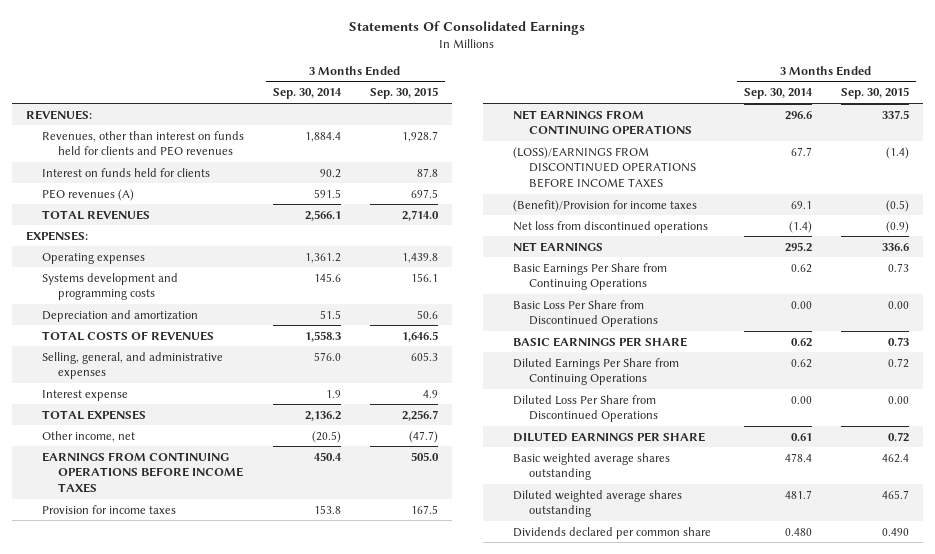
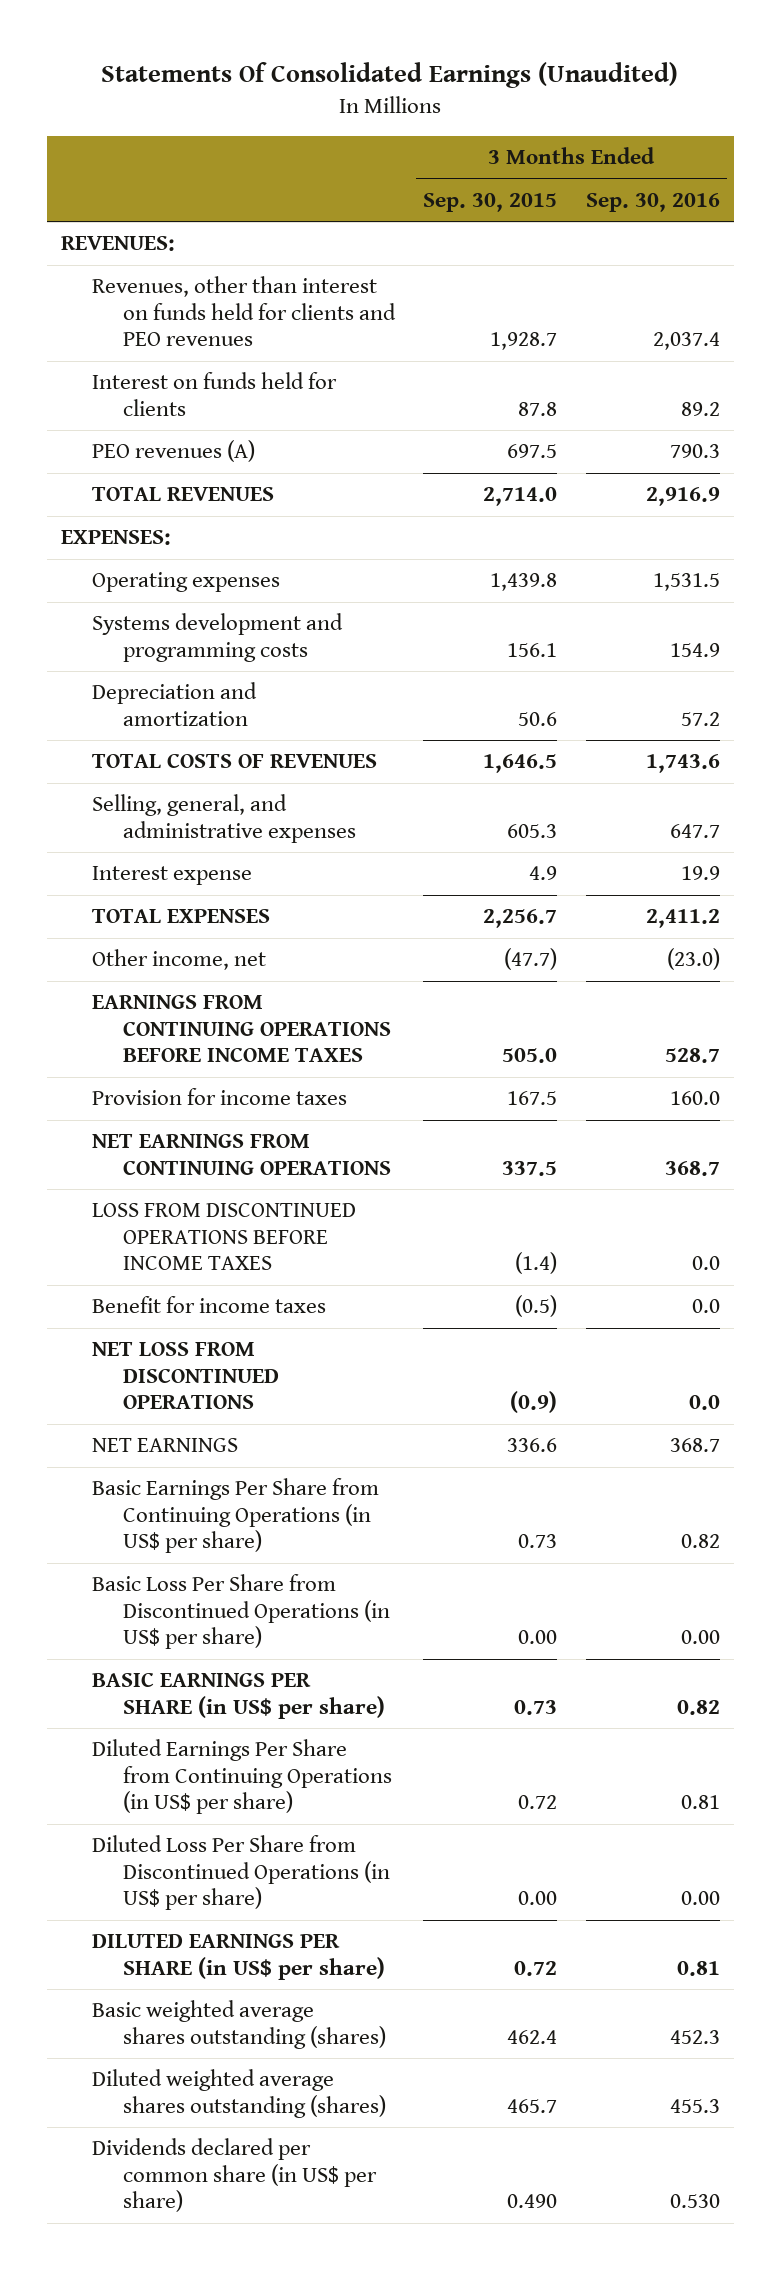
[349,21,586,36] Statements Of Consolidated Earnings -> [101,62,679,89] Statements Of Consolidated Earnings (Unaudited)
[272,88,342,100] Sep. 30, 2014 -> none
none -> [585,192,720,212] Sep. 30, 2016
[513,146,697,188] (LOSS)/EARNINGS FROM DISCONTINUED OPERATIONS BEFORE INCOME TAXES -> [91,1203,356,1271] LOSS FROM DISCONTINUED OPERATIONS BEFORE INCOME TAXES
[513,199,698,212] (Benefit)/Provision for income taxes -> [91,1296,326,1314] Benefit for income taxes
[513,220,709,233] Net loss from discontinued operations -> [91,1342,279,1410] NET LOSS FROM DISCONTINUED OPERATIONS
[513,262,668,291] Basic Earnings Per Share from Continuing Operations -> [91,1478,379,1554] Basic Earnings Per Share from Continuing Operations (in US$ per share)
[513,299,659,328] Basic Loss Per Share from Discontinued Operations -> [91,1574,390,1650] Basic Loss Per Share from Discontinued Operations (in US$ per share)
[513,336,688,347] BASIC EARNINGS PER SHARE -> [91,1672,385,1719] BASIC EARNINGS PER SHARE (in US$ per share)
[513,357,680,386] Diluted Earnings Per Share from Continuing Operations -> [91,1739,392,1815] Diluted Earnings Per Share from Continuing Operations (in US$ per share)
[513,394,659,423] Diluted Loss Per Share from Discontinued Operations -> [91,1835,390,1911] Diluted Loss Per Share from Discontinued Operations (in US$ per share)
[513,431,706,442] DILUTED EARNINGS PER SHARE -> [91,1934,385,1980] DILUTED EARNINGS PER SHARE (in US$ per share)
[513,452,671,481] Basic weighted average shares outstanding -> [91,2000,386,2049] Basic weighted average shares outstanding (shares)
[513,489,683,518] Diluted weighted average shares outstanding -> [91,2069,386,2118] Diluted weighted average shares outstanding (shares)
[513,526,712,539] Dividends declared per common share -> [91,2138,377,2213] Dividends declared per common share (in US$ per share)

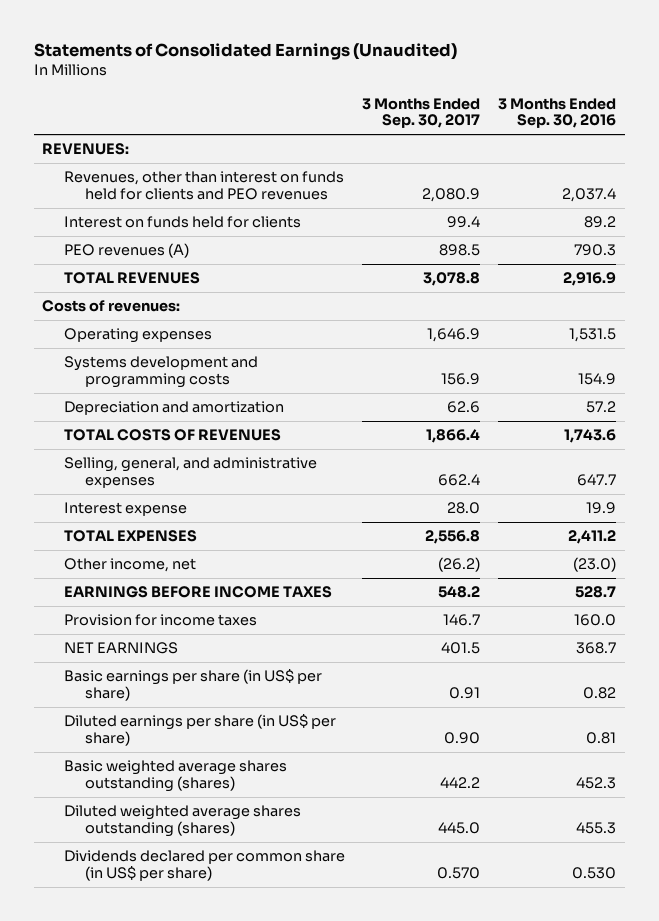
[101,62,679,89] Statements Of Consolidated Earnings (Unaudited) -> [33,42,457,60] Statements of Consolidated Earnings (Unaudited)
[423,192,558,212] Sep. 30, 2015 -> none
none -> [362,97,481,129] 3 Months Ended Sep. 30, 2017
[60,530,171,546] EXPENSES: -> none
none -> [42,300,181,313] Costs of revenues:
[91,995,391,1063] EARNINGS FROM CONTINUING OPERATIONS BEFORE INCOME TAXES -> [63,586,332,599] EARNINGS BEFORE INCOME TAXES
[91,1134,391,1175] NET EARNINGS FROM CONTINUING OPERATIONS -> none
[91,1203,356,1271] LOSS FROM DISCONTINUED OPERATIONS BEFORE INCOME TAXES -> none
[91,1296,326,1314] Benefit for income taxes -> none
[91,1342,279,1410] NET LOSS FROM DISCONTINUED OPERATIONS -> none
[91,1478,379,1554] Basic Earnings Per Share from Continuing Operations (in US$ per share) -> none
[91,1574,390,1650] Basic Loss Per Share from Discontinued Operations (in US$ per share) -> none
[91,1739,392,1815] Diluted Earnings Per Share from Continuing Operations (in US$ per share) -> none
[91,1835,390,1911] Diluted Loss Per Share from Discontinued Operations (in US$ per share) -> none
[91,1672,385,1719] BASIC EARNINGS PER SHARE (in US$ per share) -> [63,669,322,701] Basic earnings per share (in US$ per share)
[91,1934,385,1980] DILUTED EARNINGS PER SHARE (in US$ per share) -> [63,714,336,746] Diluted earnings per share (in US$ per share)

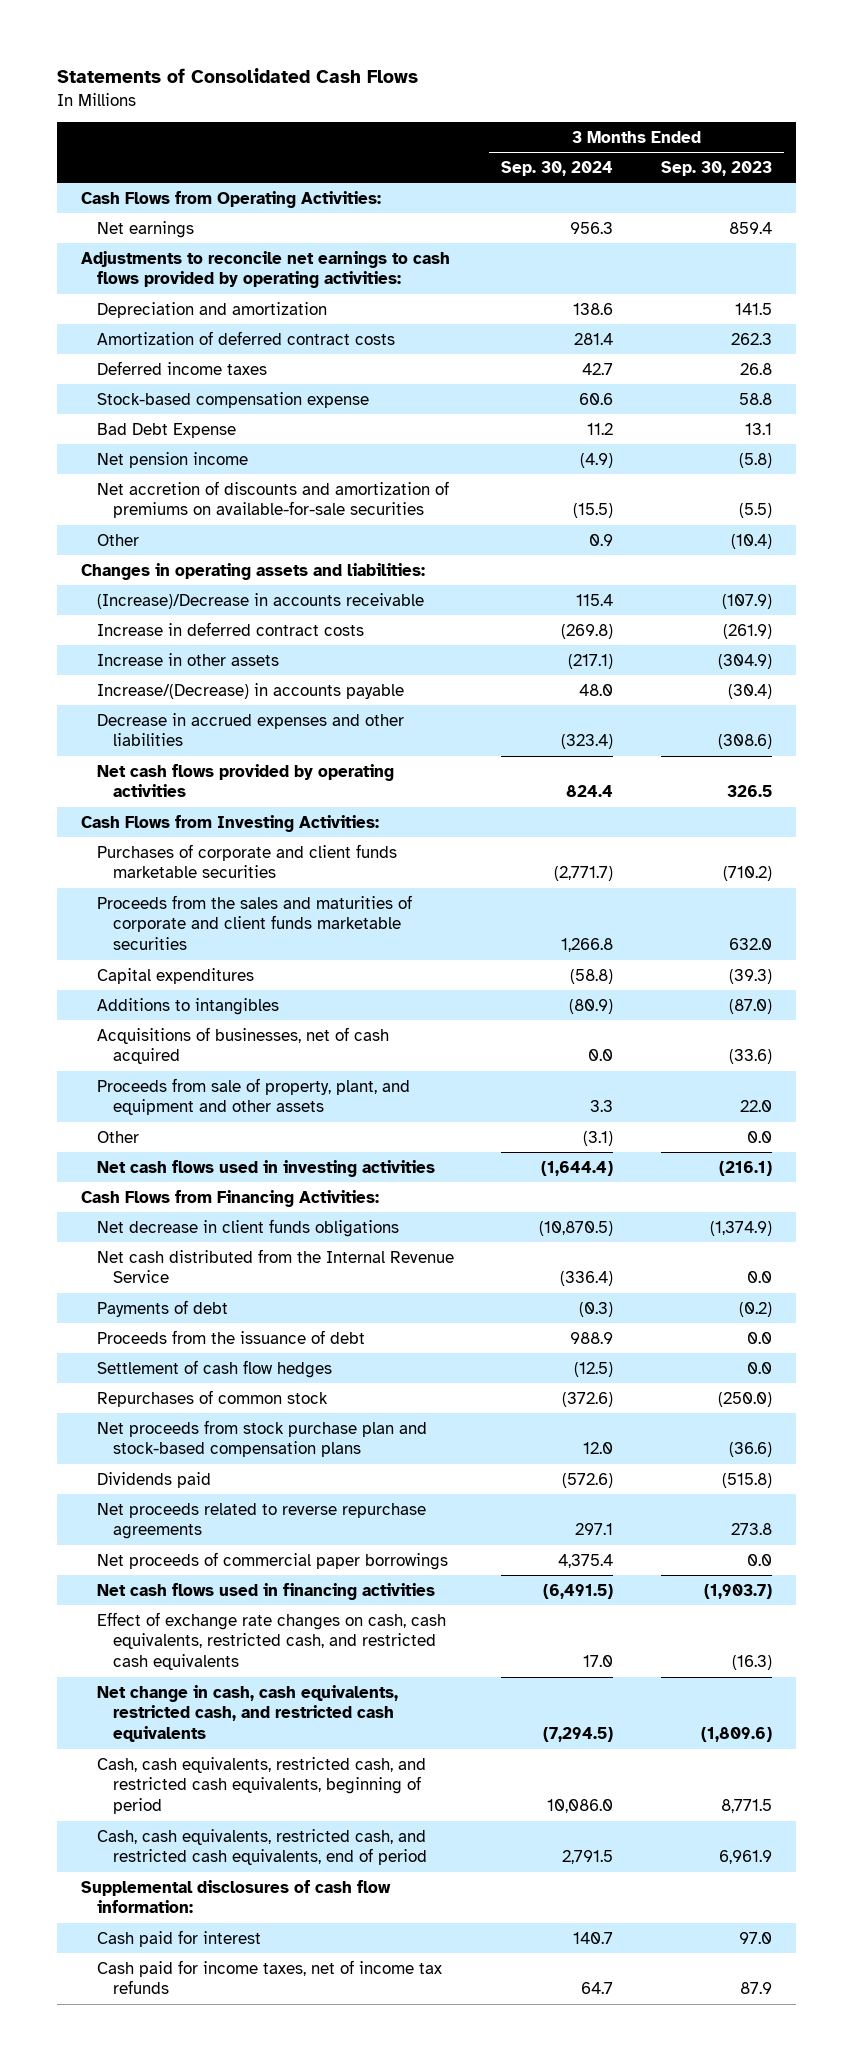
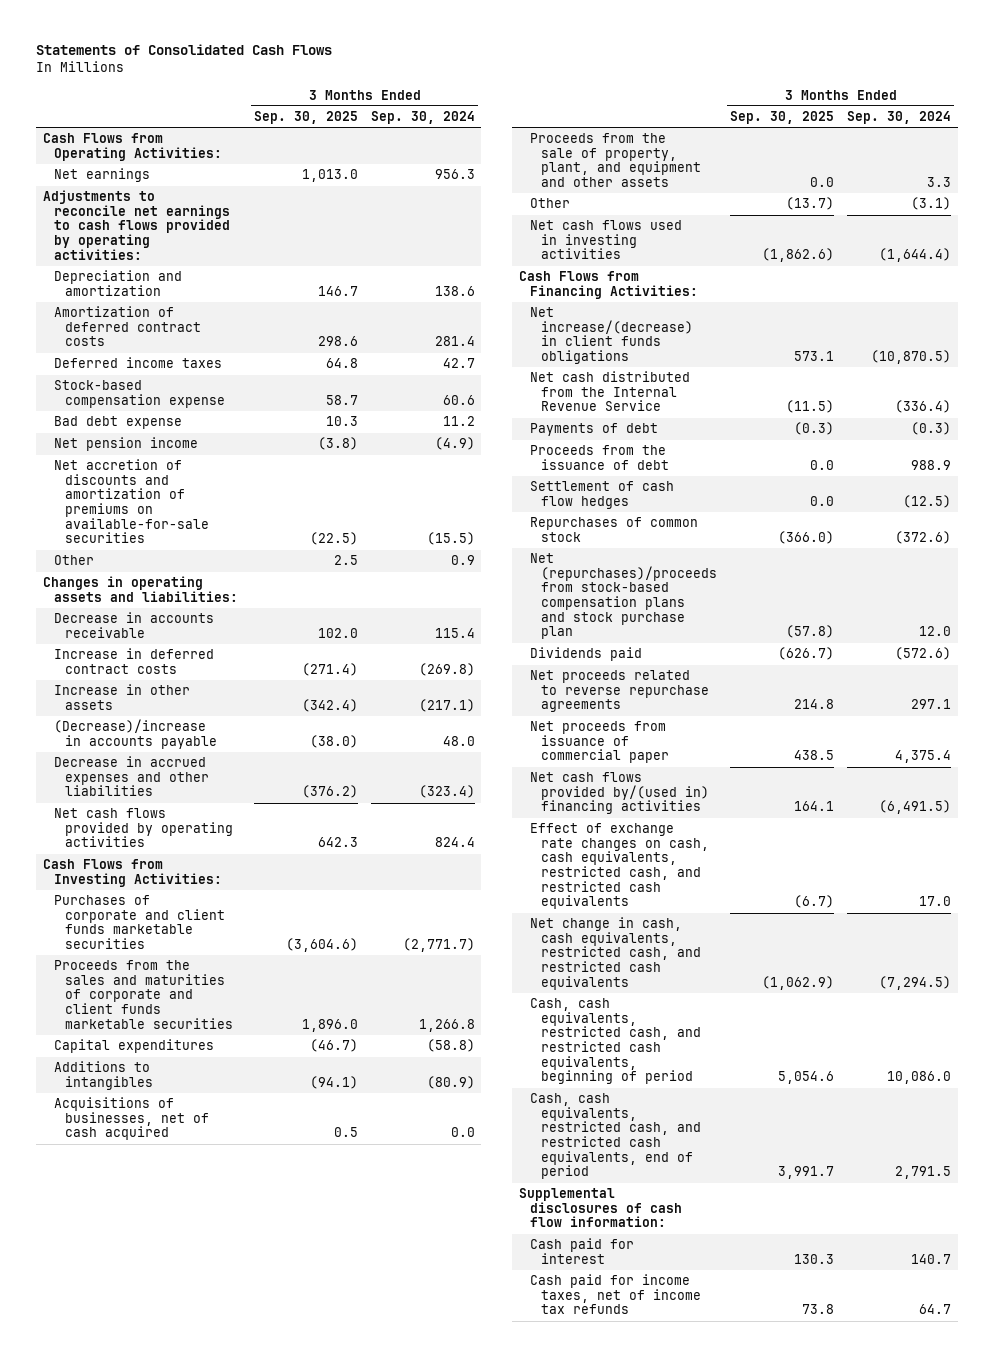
[660,161,772,177] Sep. 30, 2023 -> none
none -> [254,111,359,125] Sep. 30, 2025
[96,422,236,438] Bad Debt Expense -> [53,416,182,430] Bad debt expense
[96,592,424,609] (Increase)/Decrease in accounts receivable -> [53,612,214,638] Decrease in accounts receivable
[96,682,404,699] Increase/(Decrease) in accounts payable -> [53,719,218,749] (Decrease)/increase in accounts payable
[96,1077,410,1116] Proceeds from sale of property, plant, and equipment and other assets -> [530,133,702,188] Proceeds from the sale of property, plant, and equipment and other assets
[96,1218,399,1237] Net decrease in client funds obligations -> [530,307,694,365] Net increase/(decrease) in client funds obligations
[96,1419,427,1458] Net proceeds from stock purchase plan and stock-based compensation plans -> [530,553,718,640] Net (repurchases)/proceeds from stock-based compensation plans and stock purchase plan
[96,1551,448,1570] Net proceeds of commercial paper borrowings -> [530,721,670,764] Net proceeds from issuance of commercial paper
[96,1582,435,1600] Net cash flows used in financing activities -> [530,772,710,815] Net cash flows provided by/(used in) financing activities

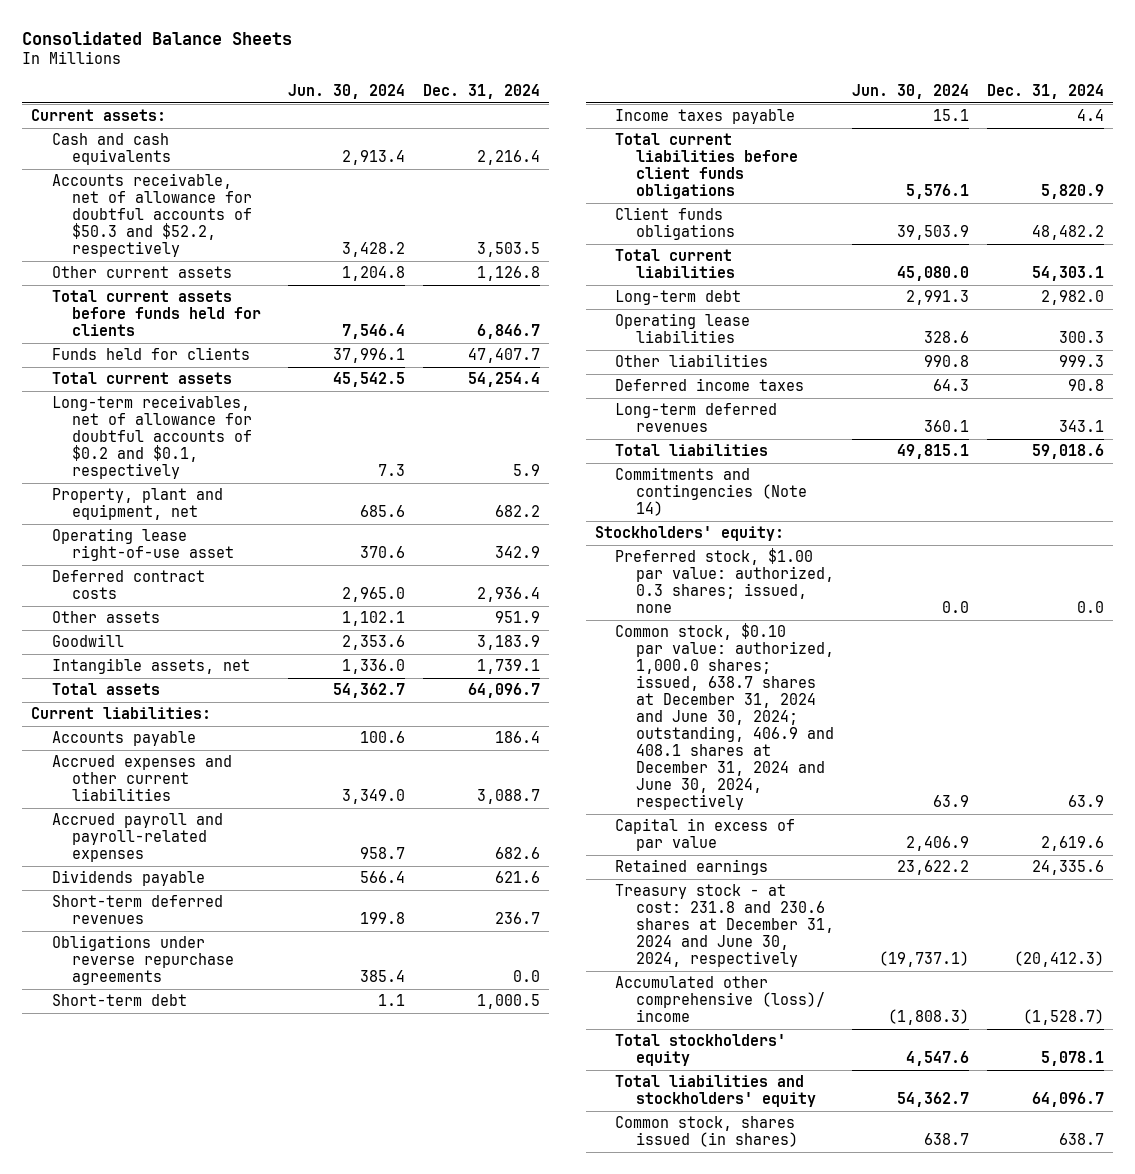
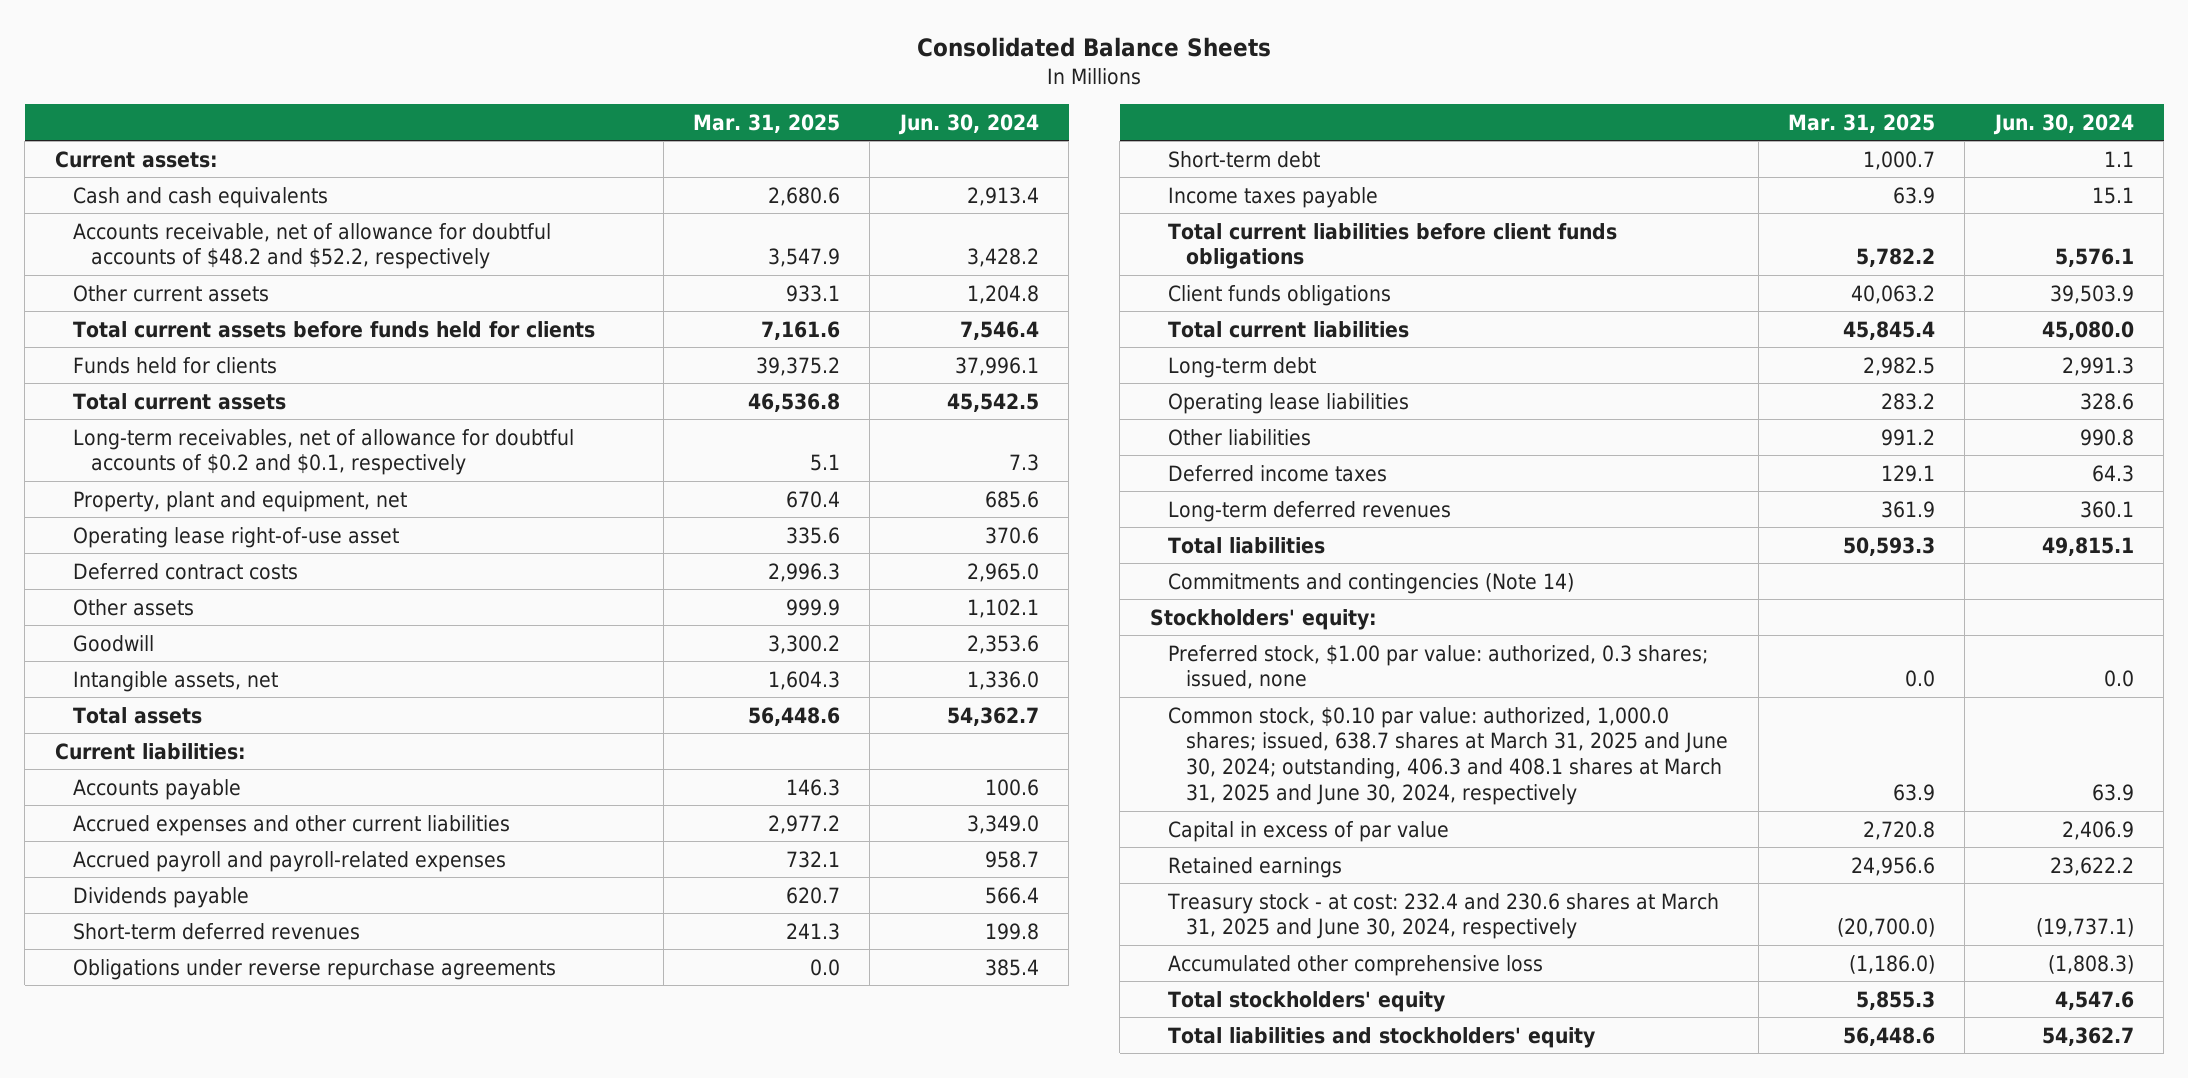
[423,84,541,100] Dec. 31, 2024 -> none
none -> [693,113,841,133] Mar. 31, 2025
[51,173,253,258] Accounts receivable, net of allowance for doubtful accounts of $50.3 and $52.2, respectively -> [72,222,551,270] Accounts receivable, net of allowance for doubtful accounts of $48.2 and $52.2, respectively
[615,623,834,811] Common stock, $0.10 par value: authorized, 1,000.0 shares; issued, 638.7 shares at December 31, 2024 and June 30, 2024; outstanding, 406.9 and 408.1 shares at December 31, 2024 and June 30, 2024, respectively -> [1167,706,1729,806] Common stock, $0.10 par value: authorized, 1,000.0 shares; issued, 638.7 shares at March 31, 2025 and June 30, 2024; outstanding, 406.3 and 408.1 shares at March 31, 2025 and June 30, 2024, respectively
[615,884,834,968] Treasury stock - at cost: 231.8 and 230.6 shares at December 31, 2024 and June 30, 2024, respectively -> [1166,892,1719,940] Treasury stock - at cost: 232.4 and 230.6 shares at March 31, 2025 and June 30, 2024, respectively
[615,976,825,1023] Accumulated other comprehensive (loss)/ income -> [1167,954,1543,976] Accumulated other comprehensive loss
[615,1116,798,1148] Common stock, shares issued (in shares) -> none

